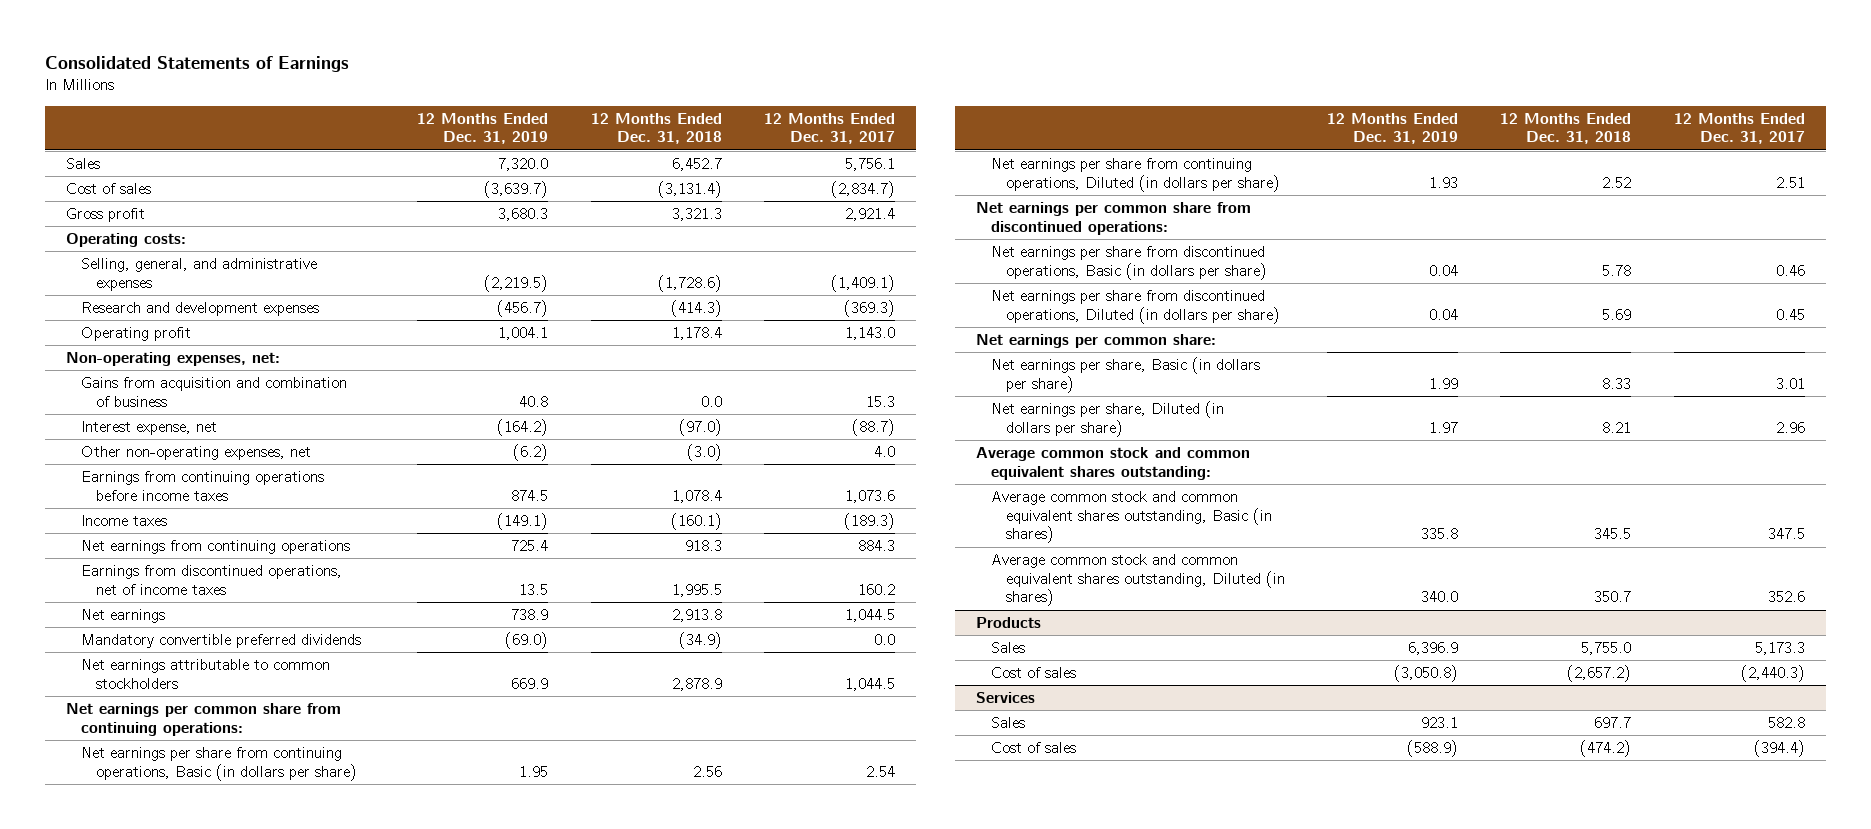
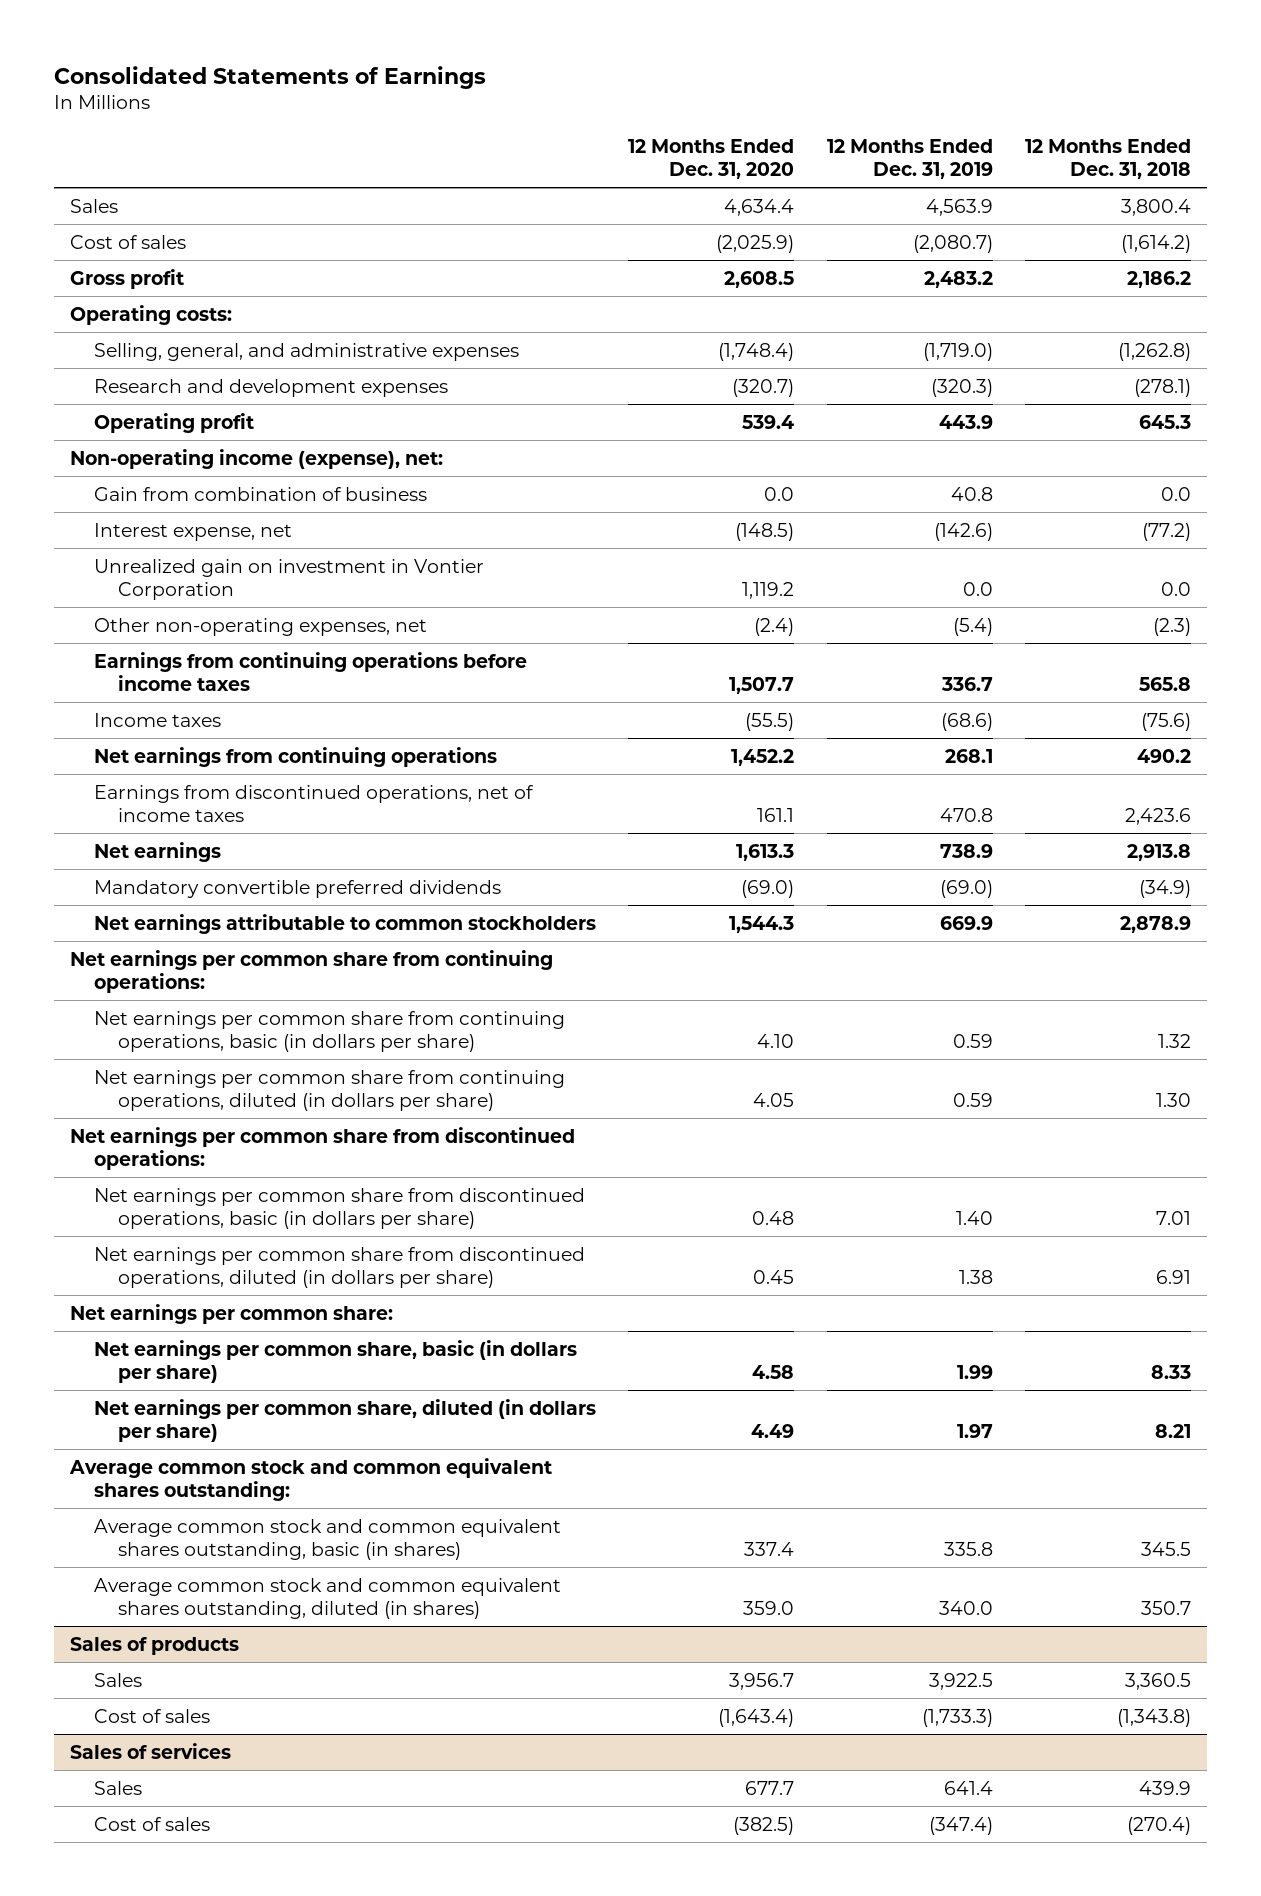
[763,112,895,145] 12 Months Ended Dec. 31, 2017 -> none
none -> [628,139,795,180] 12 Months Ended Dec. 31, 2020
[498,158,549,172] 7,320.0 -> [925,198,993,216] 4,563.9
[671,158,722,172] 6,452.7 -> [1120,198,1191,216] 3,800.4
[484,181,549,199] (3,639.7) -> [912,234,993,253] (2,080.7)
[657,181,722,199] (3,131.4) -> [1120,234,1191,253] (1,614.2)
[498,208,549,222] 3,680.3 -> [923,270,993,288] 2,483.2
[671,208,722,222] 3,321.3 -> [1126,270,1191,288] 2,186.2
[484,274,549,292] (2,219.5) -> [922,342,993,361] (1,719.0)
[657,274,722,292] (1,728.6) -> [1117,342,1191,361] (1,262.8)
[497,300,549,318] (456.7) -> [930,378,993,397] (320.3)
[670,300,722,318] (414.3) -> [1133,378,1191,397] (278.1)
[498,327,549,341] 1,004.1 -> [938,414,993,429] 443.9
[671,327,722,341] 1,178.4 -> [1138,414,1191,429] 645.3
[66,352,281,367] Non-operating expenses, net: -> [70,448,444,469] Non-operating income (expense), net:
[80,377,347,407] Gains from acquisition and combination of business -> [94,486,428,501] Gain from combination of business
[497,419,549,437] (164.2) -> [933,522,993,541] (142.6)
[678,419,722,437] (97.0) -> [1141,522,1191,541] (77.2)
none -> [94,558,485,600] Unrealized gain on investment in Vontier Corporation
[513,444,549,462] (6.2) -> [952,617,993,636] (5.4)
[686,444,722,462] (3.0) -> [1152,617,1191,636] (2.3)
[511,489,549,501] 874.5 -> [940,676,993,691] 336.7
[671,489,722,503] 1,078.4 -> [1138,676,1191,691] 565.8
[497,513,549,531] (149.1) -> [940,712,993,731] (68.6)
[670,513,722,531] (160.1) -> [1140,712,1191,731] (75.6)
[511,540,549,552] 725.4 -> [944,748,993,763] 268.1
[684,540,722,552] 918.3 -> [1136,748,1191,763] 490.2
[519,583,549,595] 13.5 -> [939,807,993,822] 470.8
[671,583,722,597] 1,995.5 -> [1124,807,1191,825] 2,423.6
[80,747,357,781] Net earnings per share from continuing operations, Basic (in dollars per share) -> [94,1010,566,1052] Net earnings per common share from continuing operations, basic (in dollars per share)
[519,765,549,777] 1.95 -> [952,1033,993,1048] 0.59
[692,765,722,777] 2.56 -> [1157,1033,1191,1048] 1.32
[990,158,1280,192] Net earnings per share from continuing operations, Diluted (in dollars per share) -> [94,1069,566,1111] Net earnings per common share from continuing operations, diluted (in dollars per share)
[1428,176,1458,188] 1.93 -> [952,1092,993,1107] 0.59
[1602,176,1632,188] 2.52 -> [1155,1092,1191,1107] 1.30
[990,246,1267,280] Net earnings per share from discontinued operations, Basic (in dollars per share) -> [94,1187,586,1229] Net earnings per common share from discontinued operations, basic (in dollars per share)
[1428,264,1458,276] 0.04 -> [955,1210,993,1225] 1.40
[1602,264,1632,276] 5.78 -> [1155,1210,1191,1225] 7.01
[990,290,1280,324] Net earnings per share from discontinued operations, Diluted (in dollars per share) -> [94,1246,586,1288] Net earnings per common share from discontinued operations, diluted (in dollars per share)
[1428,308,1458,320] 0.04 -> [958,1269,993,1284] 1.38
[1602,308,1632,320] 5.69 -> [1155,1269,1191,1284] 6.91
[990,357,1260,393] Net earnings per share, Basic (in dollars per share) -> [94,1339,578,1383] Net earnings per common share, basic (in dollars per share)
[990,401,1224,437] Net earnings per share, Diluted (in dollars per share) -> [94,1398,597,1442] Net earnings per common share, diluted (in dollars per share)
[990,491,1272,544] Average common stock and common equivalent shares outstanding, Basic (in shares) -> [94,1518,562,1560] Average common stock and common equivalent shares outstanding, basic (in shares)
[990,554,1285,607] Average common stock and common equivalent shares outstanding, Diluted (in shares) -> [94,1577,562,1619] Average common stock and common equivalent shares outstanding, diluted (in shares)
[976,617,1042,629] Products -> [70,1636,240,1655] Sales of products
[1407,642,1458,656] 6,396.9 -> [928,1672,993,1690] 3,922.5
[1581,642,1632,656] 5,755.0 -> [1124,1672,1191,1690] 3,360.5
[1393,665,1458,683] (3,050.8) -> [921,1708,993,1727] (1,733.3)
[1567,665,1632,683] (2,657.2) -> [1116,1708,1191,1727] (1,343.8)
[976,692,1036,704] Services -> [70,1742,232,1759] Sales of services
[1420,717,1458,729] 923.1 -> [943,1780,993,1795] 641.4
[1594,717,1632,729] 697.7 -> [1138,1780,1191,1795] 439.9
[1406,740,1458,758] (588.9) -> [928,1816,993,1835] (347.4)
[1580,740,1632,758] (474.2) -> [1126,1816,1191,1835] (270.4)

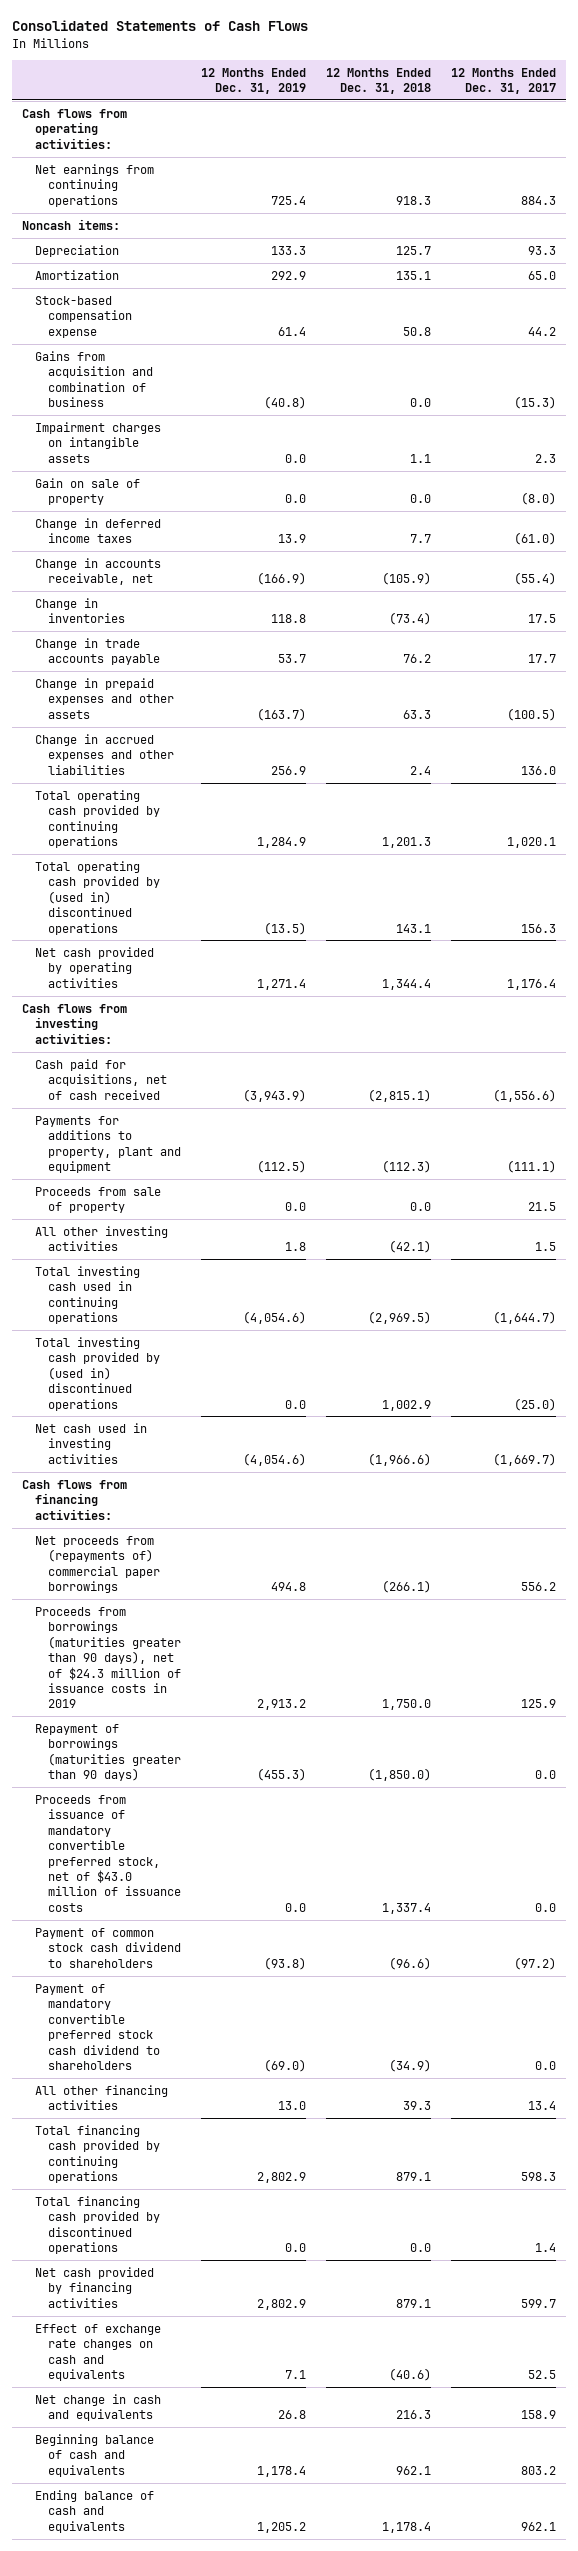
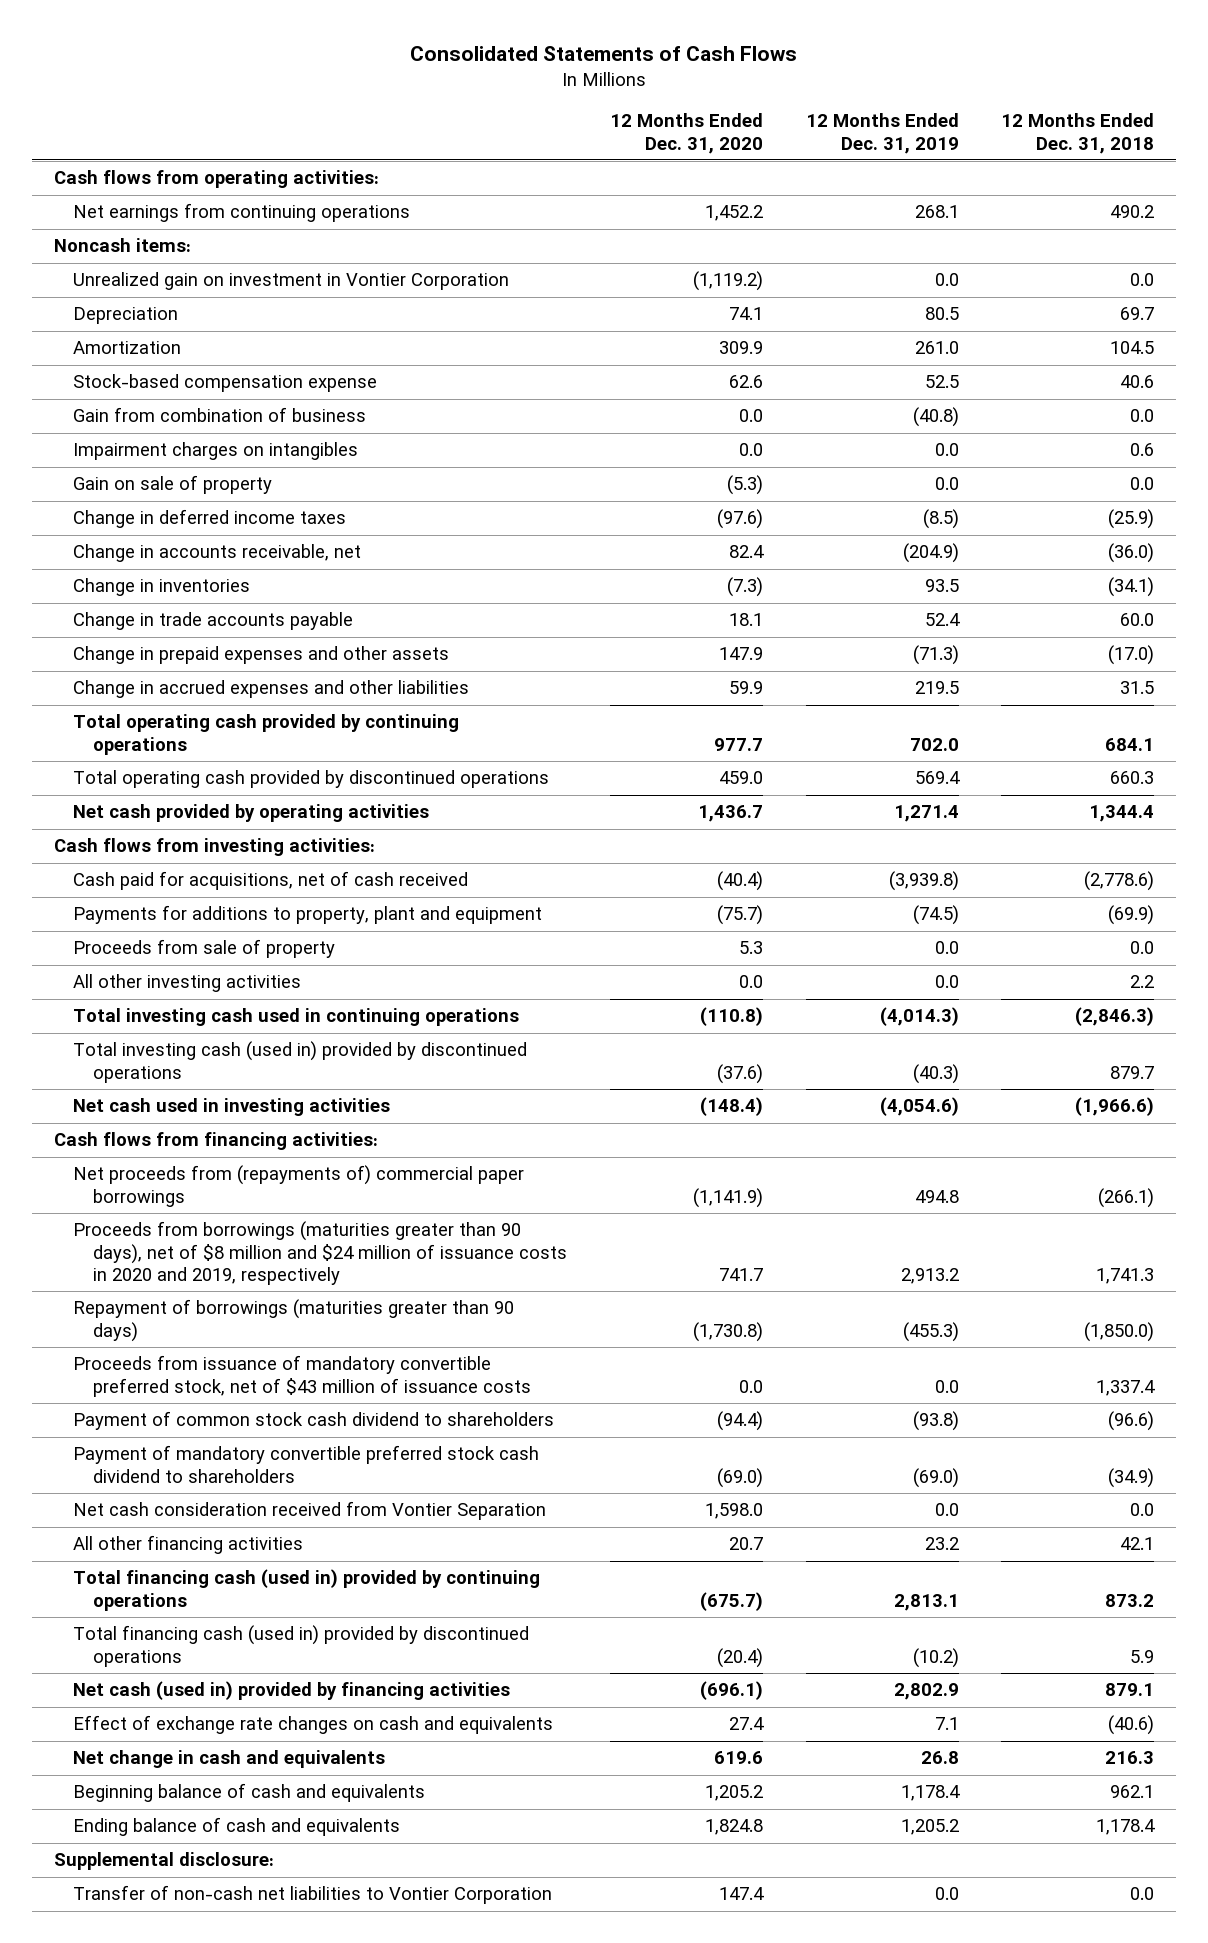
[451,67,557,95] 12 Months Ended Dec. 31, 2017 -> none
none -> [609,113,763,154] 12 Months Ended Dec. 31, 2020
[270,195,306,205] 725.4 -> [914,205,959,219] 268.1
[396,195,432,205] 918.3 -> [1110,205,1155,219] 490.2
none -> [73,272,510,291] Unrealized gain on investment in Vontier Corporation
[270,245,306,255] 133.3 -> [924,307,959,321] 80.5
[396,245,432,255] 125.7 -> [1120,307,1155,321] 69.7
[270,270,306,280] 292.9 -> [914,341,959,355] 261.0
[396,270,432,280] 135.1 -> [1110,341,1155,355] 104.5
[277,326,306,336] 61.4 -> [924,375,959,389] 52.5
[403,326,432,336] 50.8 -> [1120,375,1155,389] 40.6
[34,350,153,408] Gains from acquisition and combination of business -> [73,407,367,423] Gain from combination of business
[34,421,161,463] Impairment charges on intangible assets -> [73,442,359,461] Impairment charges on intangibles
[410,453,432,463] 1.1 -> [1130,443,1155,457] 0.6
[277,534,306,544] 13.9 -> [922,509,959,530] (8.5)
[410,534,432,544] 7.7 -> [1108,509,1155,530] (25.9)
[256,572,306,586] (166.9) -> [902,543,959,564] (204.9)
[382,572,432,586] (105.9) -> [1108,543,1155,564] (36.0)
[270,614,306,624] 118.8 -> [924,579,959,593] 93.5
[389,612,432,626] (73.4) -> [1108,577,1155,598] (34.1)
[277,654,306,664] 53.7 -> [924,613,960,627] 52.4
[403,654,432,664] 76.2 -> [1120,613,1155,627] 60.0
[256,707,306,721] (163.7) -> [912,645,959,666] (71.3)
[403,709,432,719] 63.3 -> [1108,645,1155,666] (17.0)
[270,765,306,775] 256.9 -> [914,681,959,695] 219.5
[410,765,432,775] 2.4 -> [1120,681,1155,695] 31.5
[256,837,306,849] 1,284.9 -> [909,737,959,751] 702.0
[382,837,432,849] 1,201.3 -> [1105,737,1155,751] 684.1
[34,860,160,935] Total operating cash provided by (used in) discontinued operations -> [73,770,550,789] Total operating cash provided by discontinued operations
[263,921,306,935] (13.5) -> [914,771,960,785] 569.4
[396,923,432,933] 143.1 -> [1110,771,1155,785] 660.3
[242,1088,306,1102] (3,943.9) -> [888,871,959,892] (3,939.8)
[368,1088,432,1102] (2,815.1) -> [1084,871,1155,892] (2,778.6)
[256,1160,306,1174] (112.5) -> [912,905,959,926] (74.5)
[382,1160,432,1174] (112.3) -> [1108,905,1155,926] (69.9)
[284,1242,306,1252] 1.8 -> [934,975,959,989] 0.0
[389,1240,432,1254] (42.1) -> [1130,975,1155,989] 2.2
[242,1311,306,1325] (4,054.6) -> [879,1007,959,1027] (4,014.3)
[368,1311,432,1325] (2,969.5) -> [1075,1007,1155,1027] (2,846.3)
[34,1336,160,1411] Total investing cash provided by (used in) discontinued operations -> [73,1041,528,1083] Total investing cash (used in) provided by discontinued operations
[284,1399,306,1409] 0.0 -> [912,1063,959,1084] (40.3)
[382,1399,432,1411] 1,002.9 -> [1110,1065,1155,1079] 879.7
[34,1606,181,1709] Proceeds from borrowings (maturities greater than 90 days), net of $24.3 million of issuance costs in 2019 -> [73,1221,567,1286] Proceeds from borrowings (maturities greater than 90 days), net of $8 million and $24 million of issuance costs in 2020 and 2019, respectively
[382,1699,432,1711] 1,750.0 -> [1096,1268,1155,1285] 1,741.3
[34,1794,181,1912] Proceeds from issuance of mandatory convertible preferred stock, net of $43.0 million of issuance costs -> [73,1355,531,1397] Proceeds from issuance of mandatory convertible preferred stock, net of $43 million of issuance costs
none -> [73,1501,547,1521] Net cash consideration received from Vontier Separation
[277,2101,306,2111] 13.0 -> [924,1537,959,1551] 23.2
[403,2101,432,2111] 39.3 -> [1120,1537,1155,1551] 42.1
[34,2124,160,2184] Total financing cash provided by continuing operations -> [73,1569,541,1611] Total financing cash (used in) provided by continuing operations
[256,2172,306,2184] 2,802.9 -> [893,1593,959,1611] 2,813.1
[396,2172,432,2182] 879.1 -> [1105,1593,1155,1607] 873.2
[34,2195,160,2255] Total financing cash provided by discontinued operations -> [73,1625,530,1667] Total financing cash (used in) provided by discontinued operations
[284,2243,306,2253] 0.0 -> [912,1647,959,1668] (10.2)
[410,2243,432,2253] 0.0 -> [1130,1649,1155,1663] 5.9
[34,2266,154,2308] Net cash provided by financing activities -> [73,1681,511,1701] Net cash (used in) provided by financing activities
none -> [53,1852,274,1871] Supplemental disclosure:
none -> [73,1885,553,1905] Transfer of non-cash net liabilities to Vontier Corporation

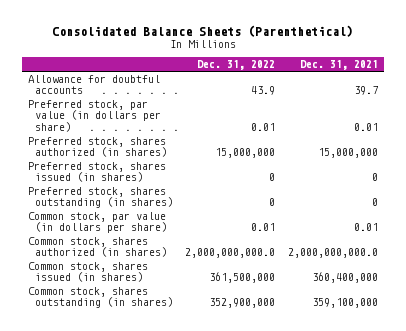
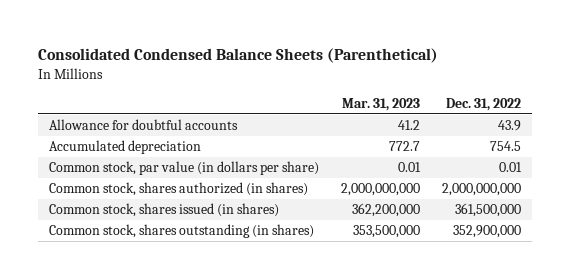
[52,24,354,37] Consolidated Balance Sheets (Parenthetical) -> [38,47,439,63] Consolidated Condensed Balance Sheets (Parenthetical)
[299,60,378,71] Dec. 31, 2021 -> none
none -> [342,97,421,111] Mar. 31, 2023
[28,100,161,132] Preferred stock, par value (in dollars per share) -> none
[28,137,167,158] Preferred stock, shares authorized (in shares) -> none
[28,162,167,183] Preferred stock, shares issued (in shares) -> none
[28,187,173,209] Preferred stock, shares outstanding (in shares) -> none
none -> [49,140,202,155] Accumulated depreciation
[185,248,276,259] 2,000,000,000.0 -> [442,183,522,197] 2,000,000,000

